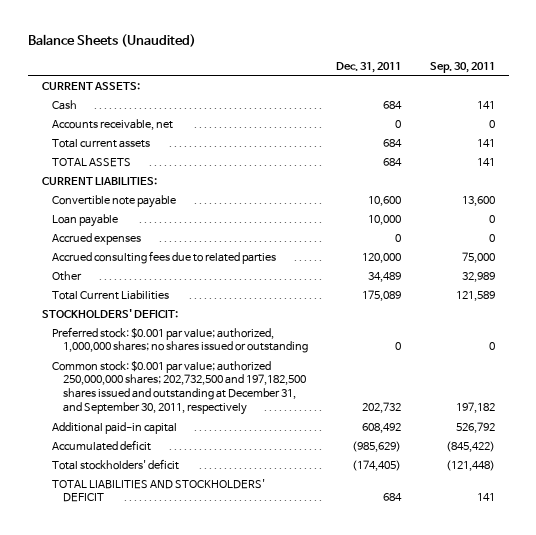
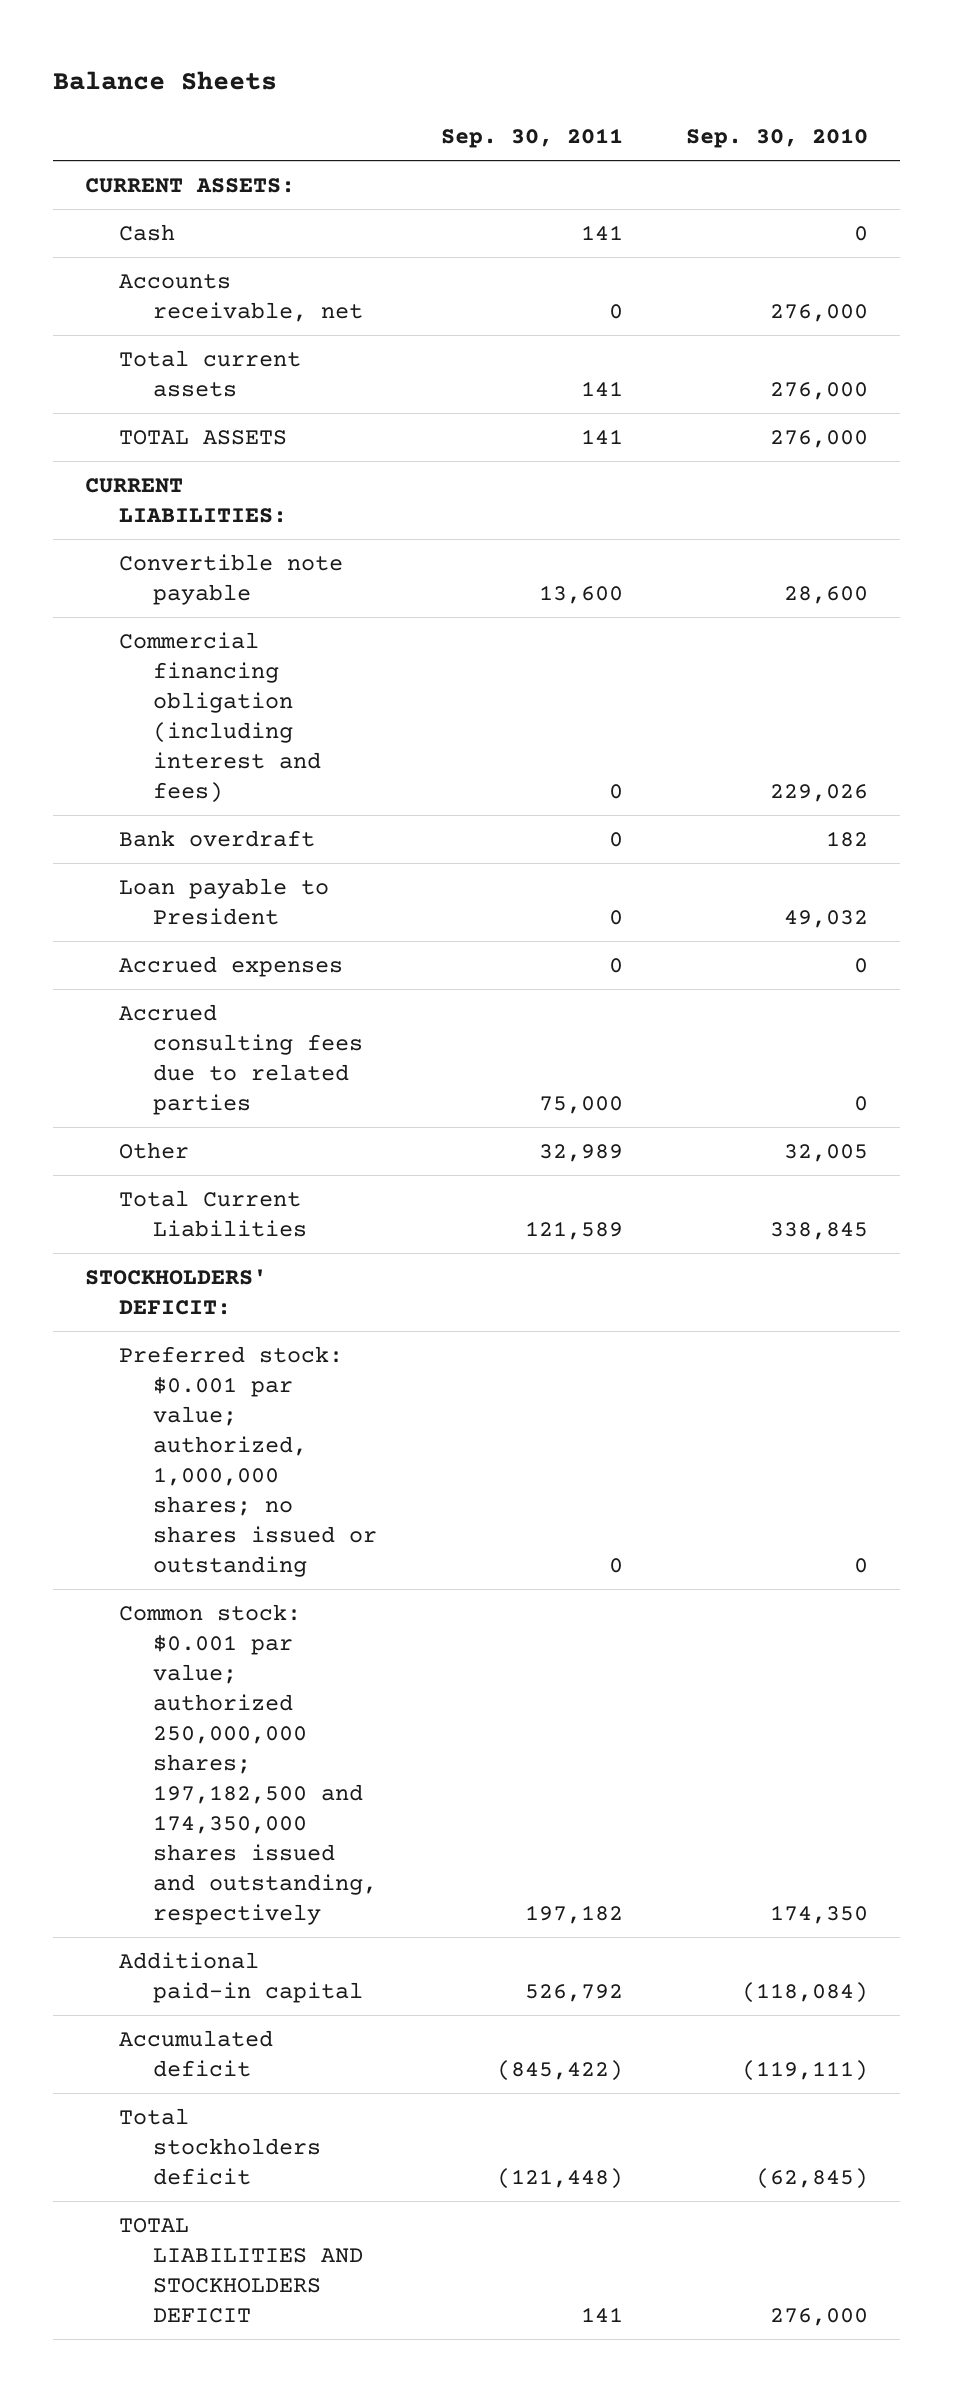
[27,34,196,48] Balance Sheets (Unaudited) -> [52,71,277,91] Balance Sheets
[336,61,402,73] Dec. 31, 2011 -> none
none -> [686,128,869,149] Sep. 30, 2010
none -> [118,631,321,803] Commercial financing obligation (including interest and fees)
none -> [118,829,315,847] Bank overdraft
[52,213,119,227] Loan payable -> [118,877,329,925] Loan payable to President
[52,360,307,416] Common stock: $0.001 par value; authorized 250,000,000 shares; 202,732,500 and 197,182,500 shares issued and outstanding at December 31, and September 30, 2011, respectively -> [118,1603,377,1926] Common stock: $0.001 par value; authorized 250,000,000 shares; 197,182,500 and 174,350,000 shares issued and outstanding, respectively
[52,458,180,470] Total stockholders' deficit -> [118,2107,321,2185] Total stockholders deficit
[52,478,266,503] TOTAL LIABILITIES AND STOCKHOLDERS' DEFICIT -> [118,2217,363,2323] TOTAL LIABILITIES AND STOCKHOLDERS DEFICIT

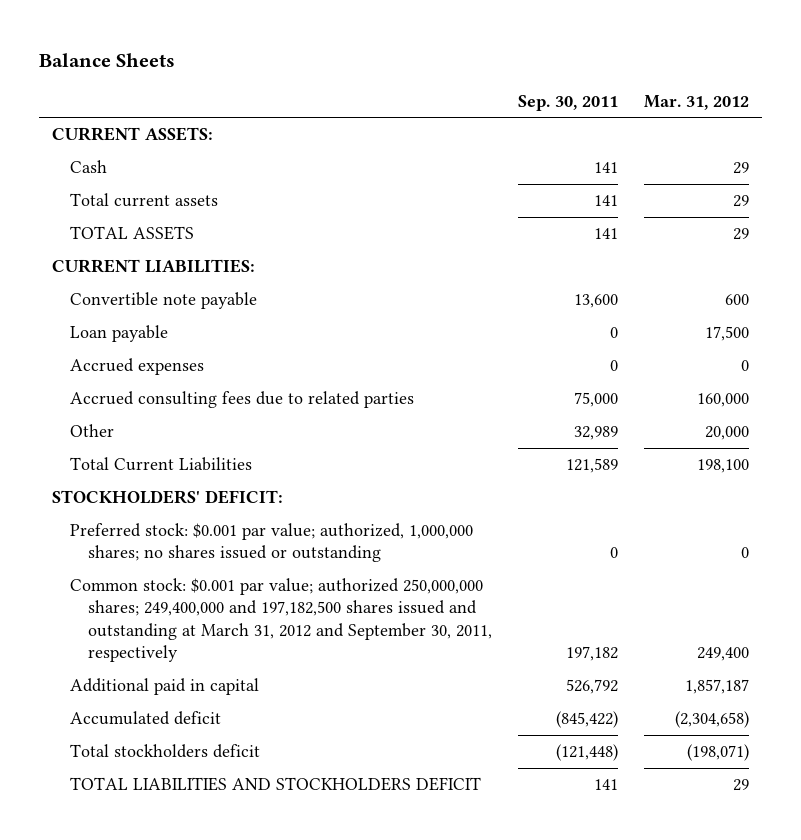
[686,128,869,149] Sep. 30, 2010 -> none
none -> [644,94,750,110] Mar. 31, 2012
[118,273,363,322] Accounts receivable, net -> none
[118,631,321,803] Commercial financing obligation (including interest and fees) -> none
[118,829,315,847] Bank overdraft -> none
[118,877,329,925] Loan payable to President -> [70,325,169,343] Loan payable
[118,1603,377,1926] Common stock: $0.001 par value; authorized 250,000,000 shares; 197,182,500 and 174,350,000 shares issued and outstanding, respectively -> [70,578,493,663] Common stock: $0.001 par value; authorized 250,000,000 shares; 249,400,000 and 197,182,500 shares issued and outstanding at March 31, 2012 and September 30, 2011, respectively
[118,1951,363,2003] Additional paid-in capital -> [70,678,260,696] Additional paid in capital

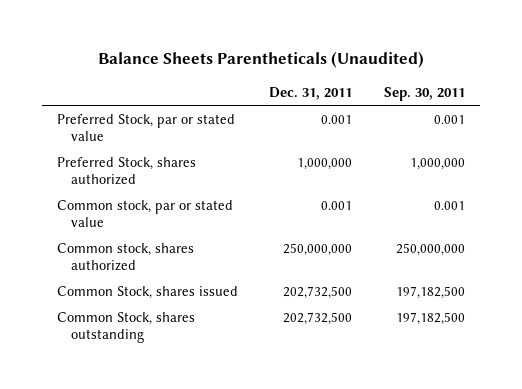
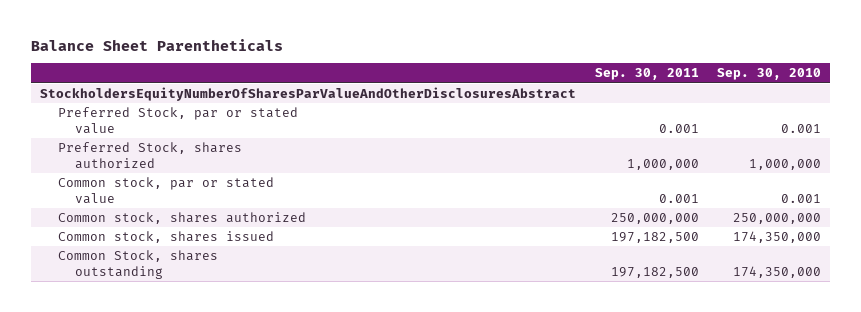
[97,51,424,69] Balance Sheets Parentheticals (Unaudited) -> [30,38,283,51] Balance Sheet Parentheticals
[269,86,353,100] Dec. 31, 2011 -> none
none -> [717,68,822,81] Sep. 30, 2010
none -> [40,87,577,102] StockholdersEquityNumberOfSharesParValueAndOtherDisclosuresAbstract
[57,285,239,299] Common Stock, shares issued -> [57,231,274,244] Common stock, shares issued

